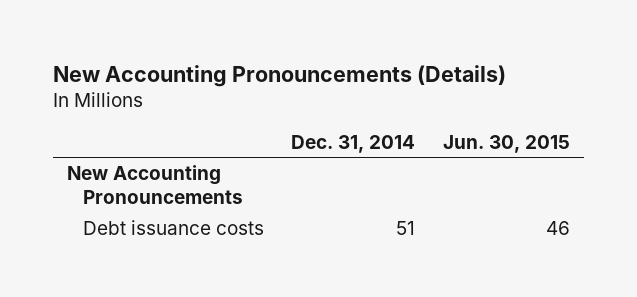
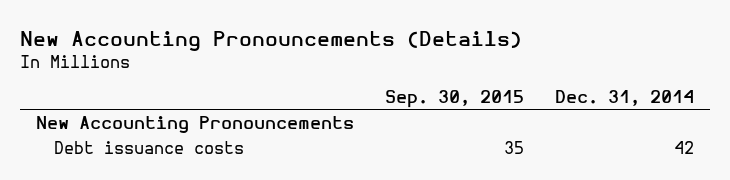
[443,134,571,153] Jun. 30, 2015 -> none
none -> [384,90,524,109] Sep. 30, 2015
[396,221,416,236] 51 -> [674,140,695,154] 42

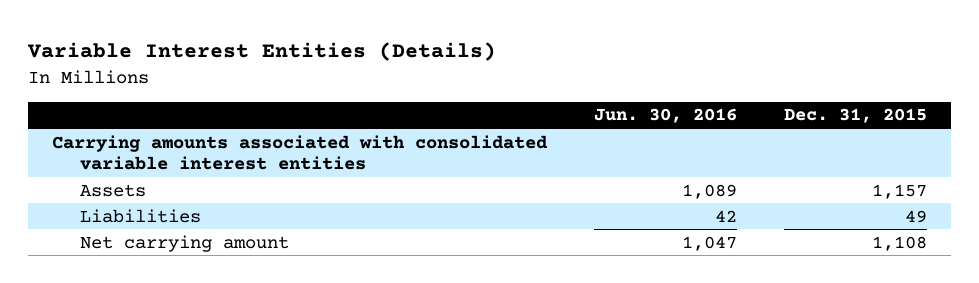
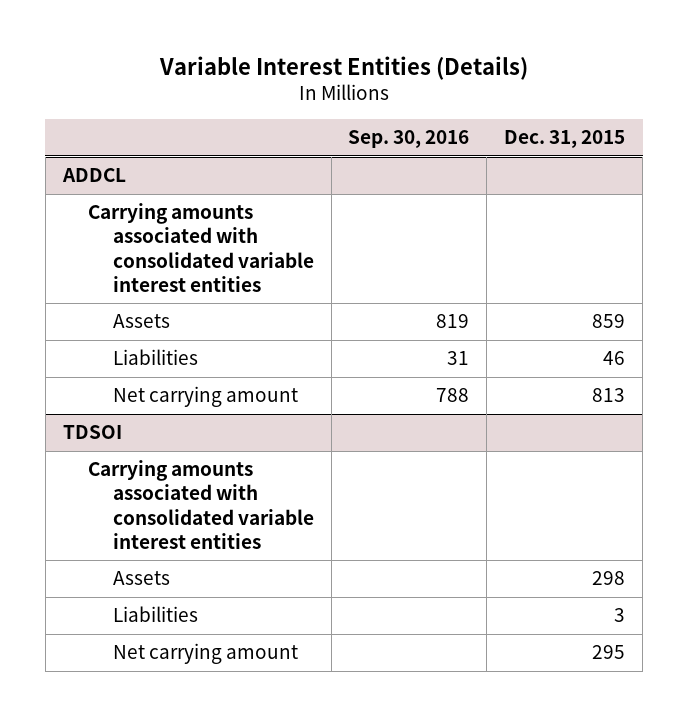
[594,108,738,124] Jun. 30, 2016 -> none
none -> [348,130,470,149] Sep. 30, 2016
none -> [61,168,126,183] ADDCL
[872,183,928,199] 1,157 -> [592,314,626,329] 859
[905,209,928,223] 49 -> [603,351,626,366] 46
[872,235,928,251] 1,108 -> [592,388,626,403] 813
none -> [62,425,122,440] TDSOI
none -> [87,460,314,549] Carrying amounts associated with consolidated variable interest entities
none -> [112,571,170,586] Assets
none -> [112,606,198,623] Liabilities
none -> [112,643,298,665] Net carrying amount

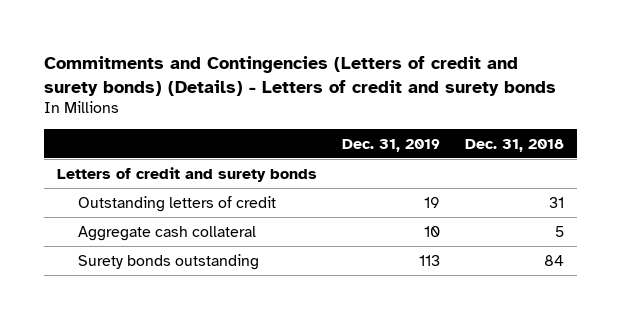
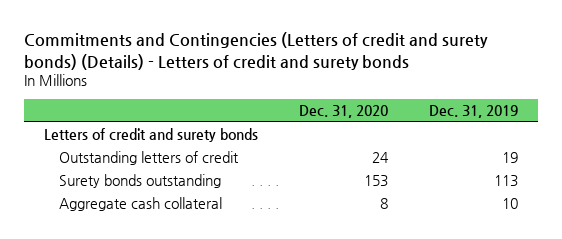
[465,138,565,152] Dec. 31, 2018 -> none
none -> [299,105,389,119] Dec. 31, 2020
[78,225,257,241] Aggregate cash collateral -> [59,197,223,212] Aggregate cash collateral

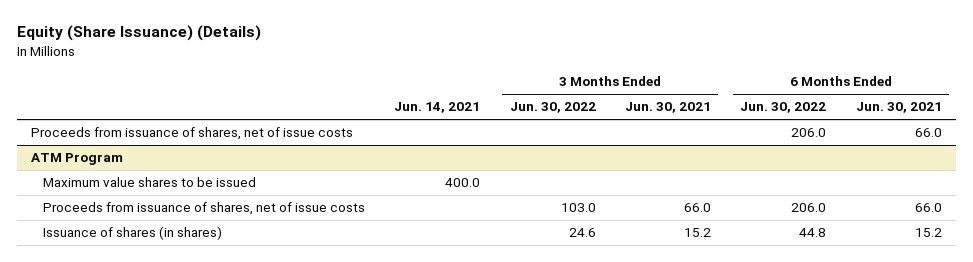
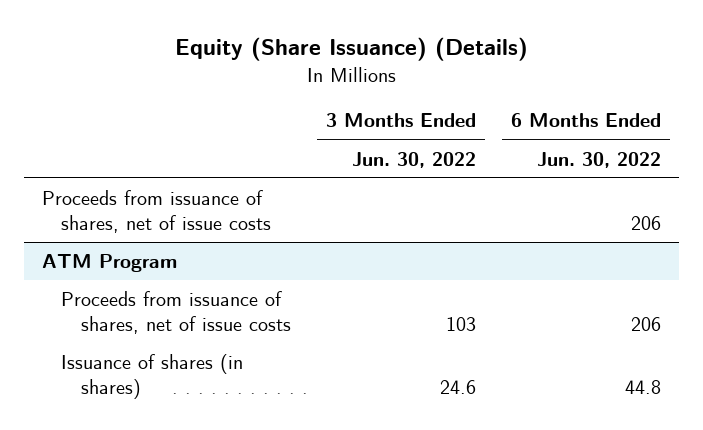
[394,102,481,114] Jun. 14, 2021 -> none
[624,102,711,114] Jun. 30, 2021 -> none
[855,102,942,114] Jun. 30, 2021 -> none
[791,128,827,138] 206.0 -> [631,216,662,231] 206
[43,177,257,188] Maximum value shares to be issued -> none
[560,203,596,213] 103.0 -> [445,317,476,332] 103
[791,203,827,213] 206.0 -> [631,317,662,332] 206

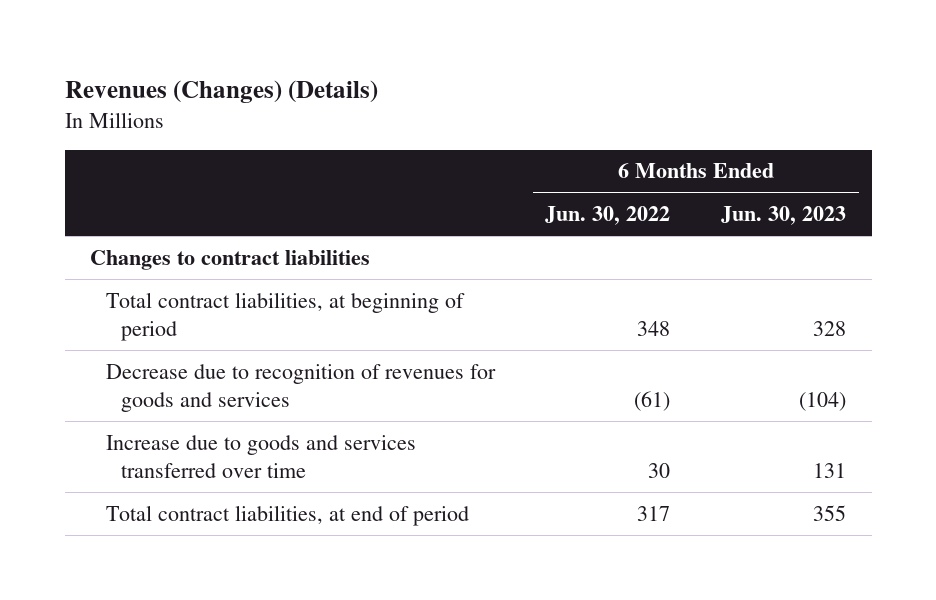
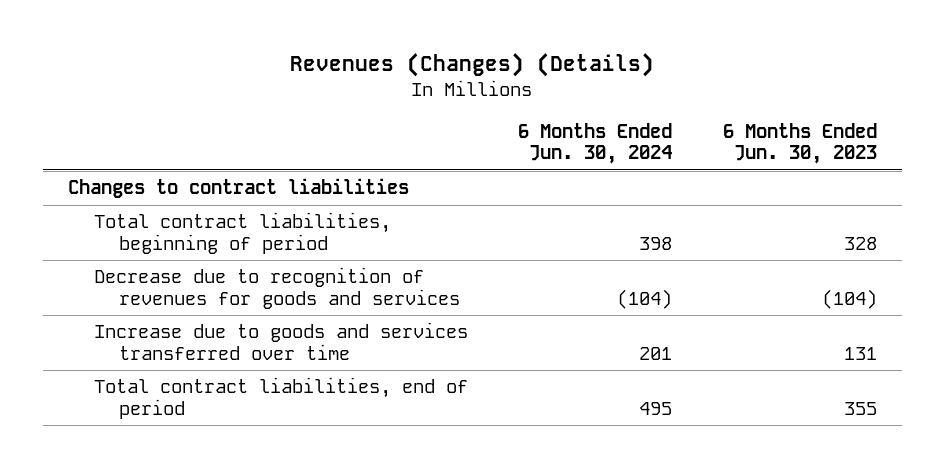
[545,206,671,226] Jun. 30, 2022 -> none
none -> [518,122,673,165] 6 Months Ended Jun. 30, 2024
[105,291,465,341] Total contract liabilities, at beginning of period -> [93,212,391,254] Total contract liabilities, beginning of period
[105,504,469,526] Total contract liabilities, at end of period -> [93,377,468,419] Total contract liabilities, end of period

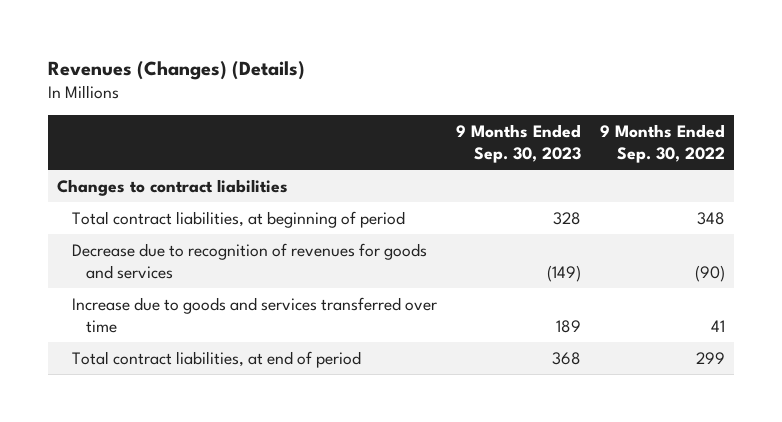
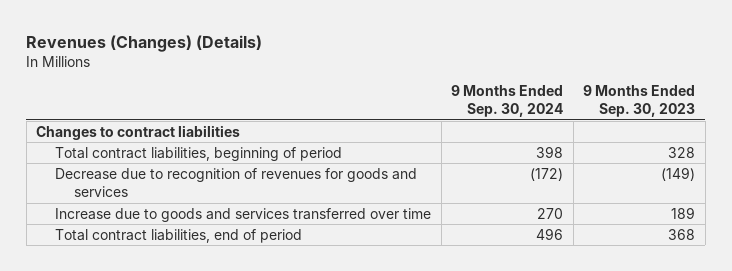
[599,124,725,164] 9 Months Ended Sep. 30, 2022 -> none
none -> [451,85,564,118] 9 Months Ended Sep. 30, 2024
[71,210,405,228] Total contract liabilities, at beginning of period -> [55,146,343,161] Total contract liabilities, beginning of period
[71,350,361,368] Total contract liabilities, at end of period -> [55,228,303,243] Total contract liabilities, end of period

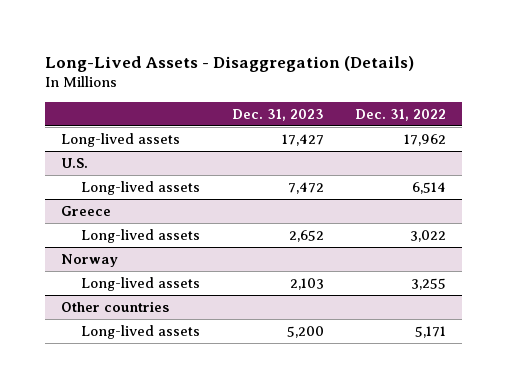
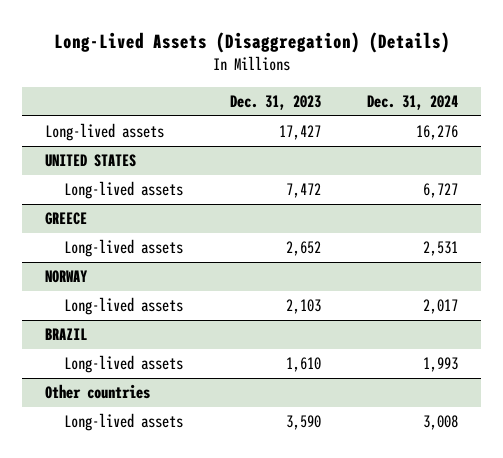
[44,55,414,72] Long-Lived Assets - Disaggregation (Details) -> [53,31,450,53] Long-Lived Assets (Disaggregation) (Details)
[355,109,447,122] Dec. 31, 2022 -> none
none -> [367,95,459,111] Dec. 31, 2024
[60,157,88,168] U.S. -> [45,154,137,168] UNITED STATES
[60,205,111,216] Greece -> [45,212,88,226] GREECE
[60,253,118,267] Norway -> [45,270,89,284] NORWAY
none -> [45,328,88,341] BRAZIL
none -> [64,355,184,374] Long-lived assets
[286,325,324,338] 5,200 -> [285,415,321,431] 3,590

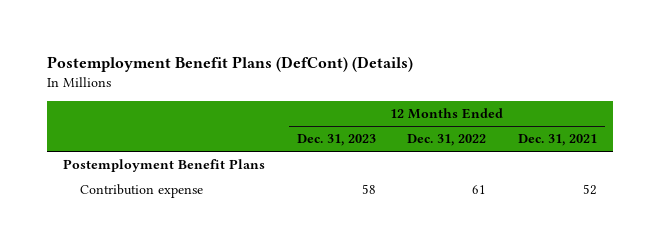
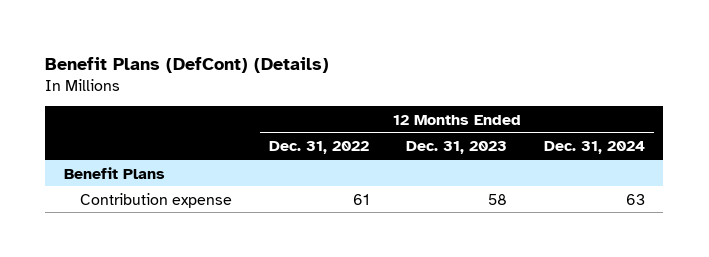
[46,56,413,73] Postemployment Benefit Plans (DefCont) (Details) -> [45,56,330,73] Benefit Plans (DefCont) (Details)
[518,134,598,147] Dec. 31, 2021 -> none
none -> [543,141,645,155] Dec. 31, 2024
[62,159,265,173] Postemployment Benefit Plans -> [63,166,165,179] Benefit Plans

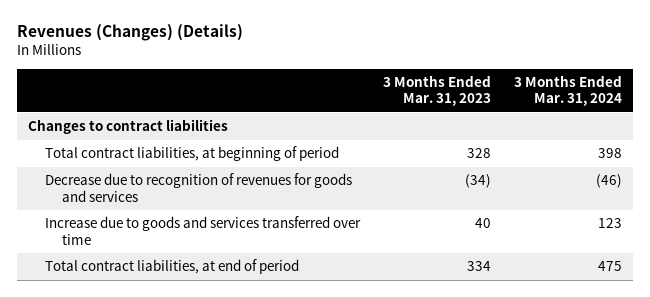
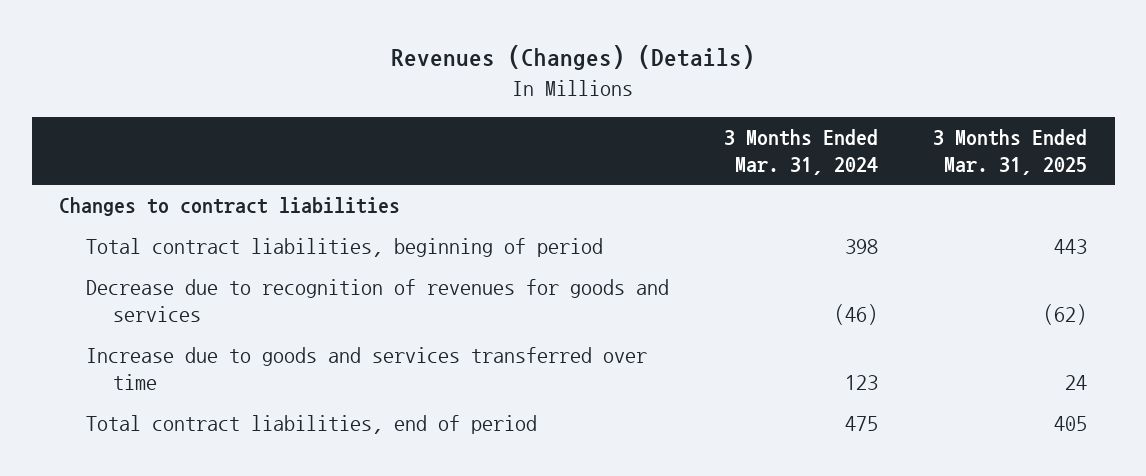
[383,74,492,107] 3 Months Ended Mar. 31, 2023 -> none
none -> [933,128,1088,175] 3 Months Ended Mar. 31, 2025
[45,146,340,162] Total contract liabilities, at beginning of period -> [86,238,604,258] Total contract liabilities, beginning of period
[45,259,300,275] Total contract liabilities, at end of period -> [86,415,538,435] Total contract liabilities, end of period

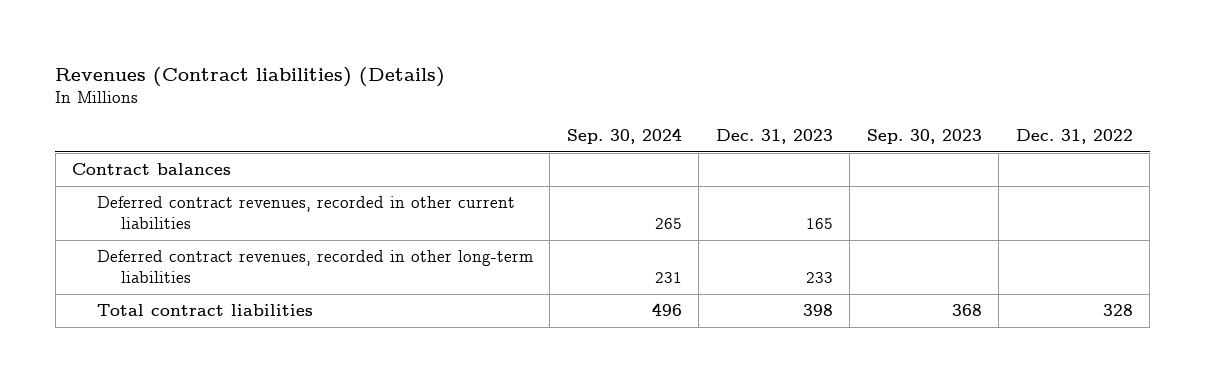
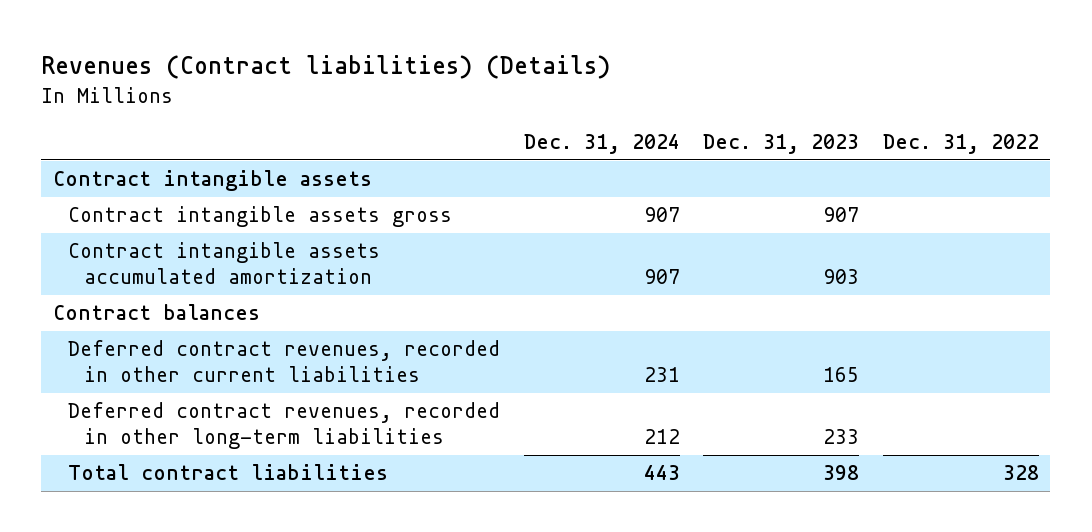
[566,128,682,145] Sep. 30, 2024 -> none
[866,129,982,145] Sep. 30, 2023 -> none
none -> [523,134,680,155] Dec. 31, 2024
none -> [52,170,372,192] Contract intangible assets
none -> [68,206,453,228] Contract intangible assets gross
none -> [68,242,381,284] Contract intangible assets accumulated amortization

